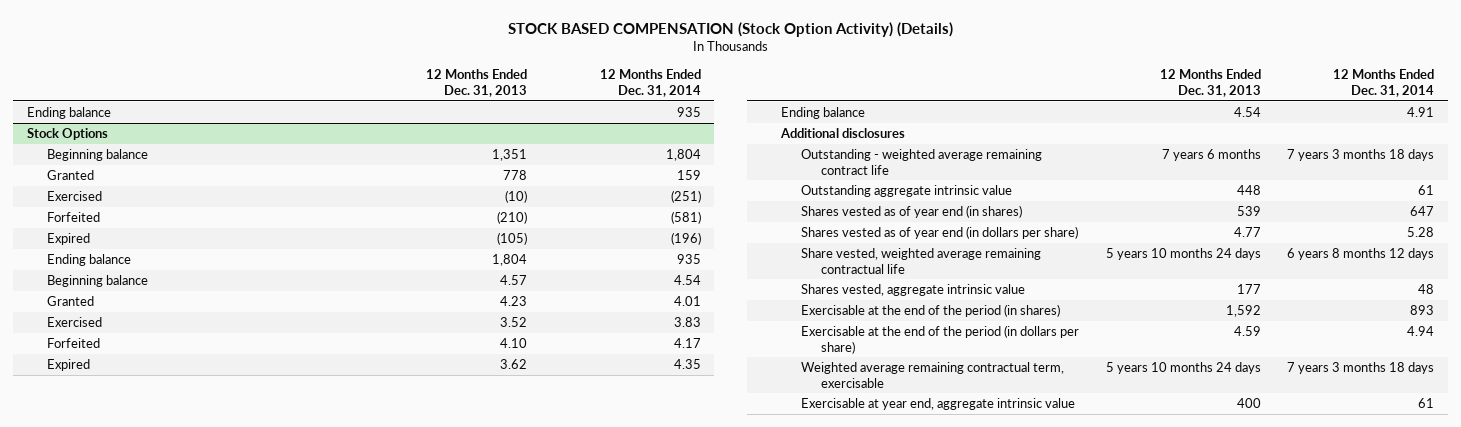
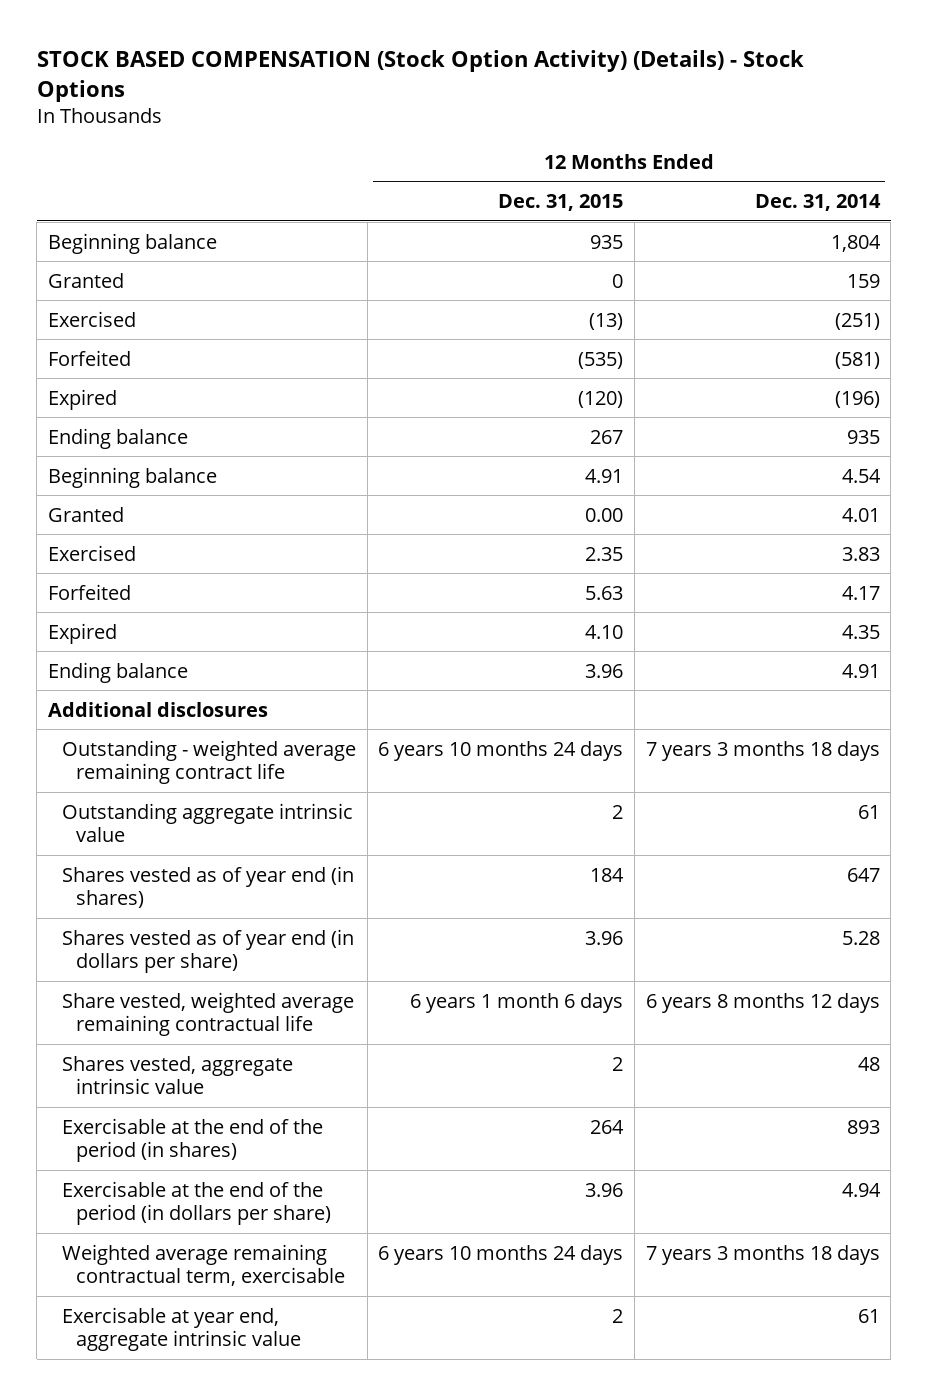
[507,21,953,37] STOCK BASED COMPENSATION (Stock Option Activity) (Details) -> [36,49,804,102] STOCK BASED COMPENSATION (Stock Option Activity) (Details) - Stock Options
[426,69,528,98] 12 Months Ended Dec. 31, 2013 -> none
none -> [498,193,624,211] Dec. 31, 2015
[26,107,111,120] Ending balance -> none
[26,128,108,141] Stock Options -> none

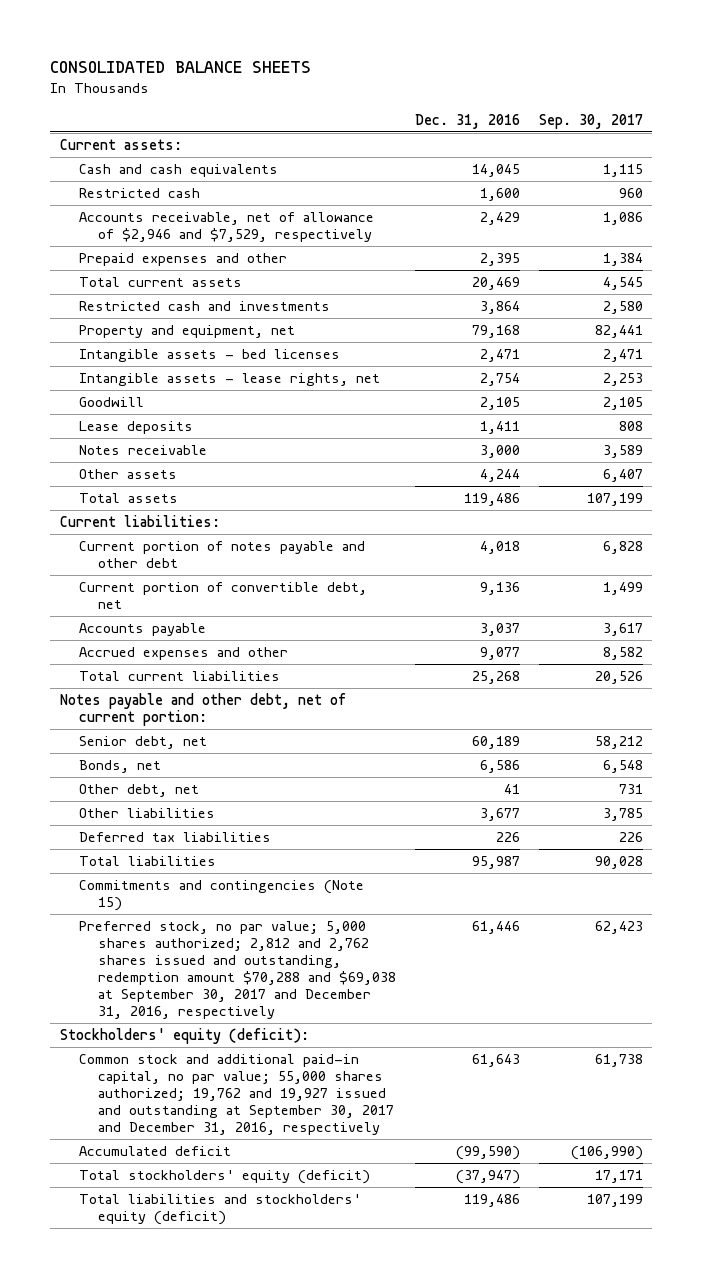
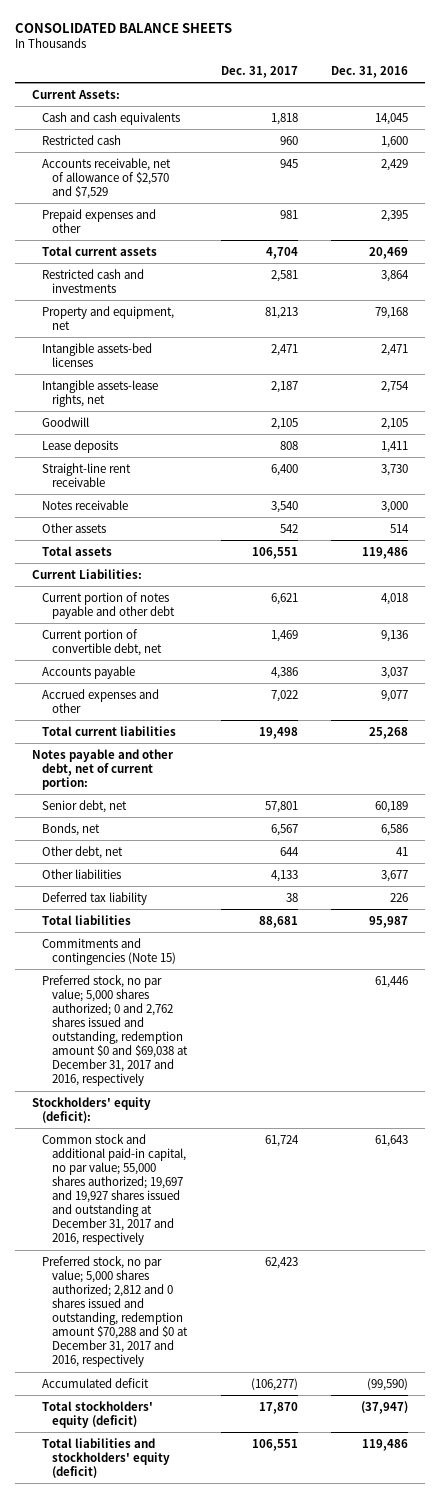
[538,113,643,129] Sep. 30, 2017 -> none
none -> [220,65,298,78] Dec. 31, 2017
[59,139,182,151] Current assets: -> [32,89,121,99] Current Assets:
[78,212,374,243] Accounts receivable, net of allowance of $2,946 and $7,529, respectively -> [41,157,171,199] Accounts receivable, net of allowance of $2,570 and $7,529
[78,349,340,363] Intangible assets - bed licenses -> [41,342,152,367] Intangible assets-bed licenses
[78,373,380,387] Intangible assets - lease rights, net -> [41,379,158,407] Intangible assets-lease rights, net
none -> [41,462,131,487] Straight-line rent receivable
[480,469,521,483] 4,244 -> [390,523,410,533] 514
[59,515,220,528] Current liabilities: -> [32,568,143,579] Current Liabilities:
[78,832,271,843] Deferred tax liabilities -> [41,891,147,905] Deferred tax liability
[78,921,397,1019] Preferred stock, no par value; 5,000 shares authorized; 2,812 and 2,762 shares issued and outstanding, redemption amount $70,288 and $69,038 at September 30, 2017 and December 31, 2016, respectively -> [41,974,188,1087] Preferred stock, no par value; 5,000 shares authorized; 0 and 2,762 shares issued and outstanding, redemption amount $0 and $69,038 at December 31, 2017 and 2016, respectively
[78,1054,395,1135] Common stock and additional paid-in capital, no par value; 55,000 shares authorized; 19,762 and 19,927 issued and outstanding at September 30, 2017 and December 31, 2016, respectively -> [41,1133,186,1246] Common stock and additional paid-in capital, no par value; 55,000 shares authorized; 19,697 and 19,927 shares issued and outstanding at December 31, 2017 and 2016, respectively
none -> [41,1255,188,1368] Preferred stock, no par value; 5,000 shares authorized; 2,812 and 0 shares issued and outstanding, redemption amount $70,288 and $0 at December 31, 2017 and 2016, respectively

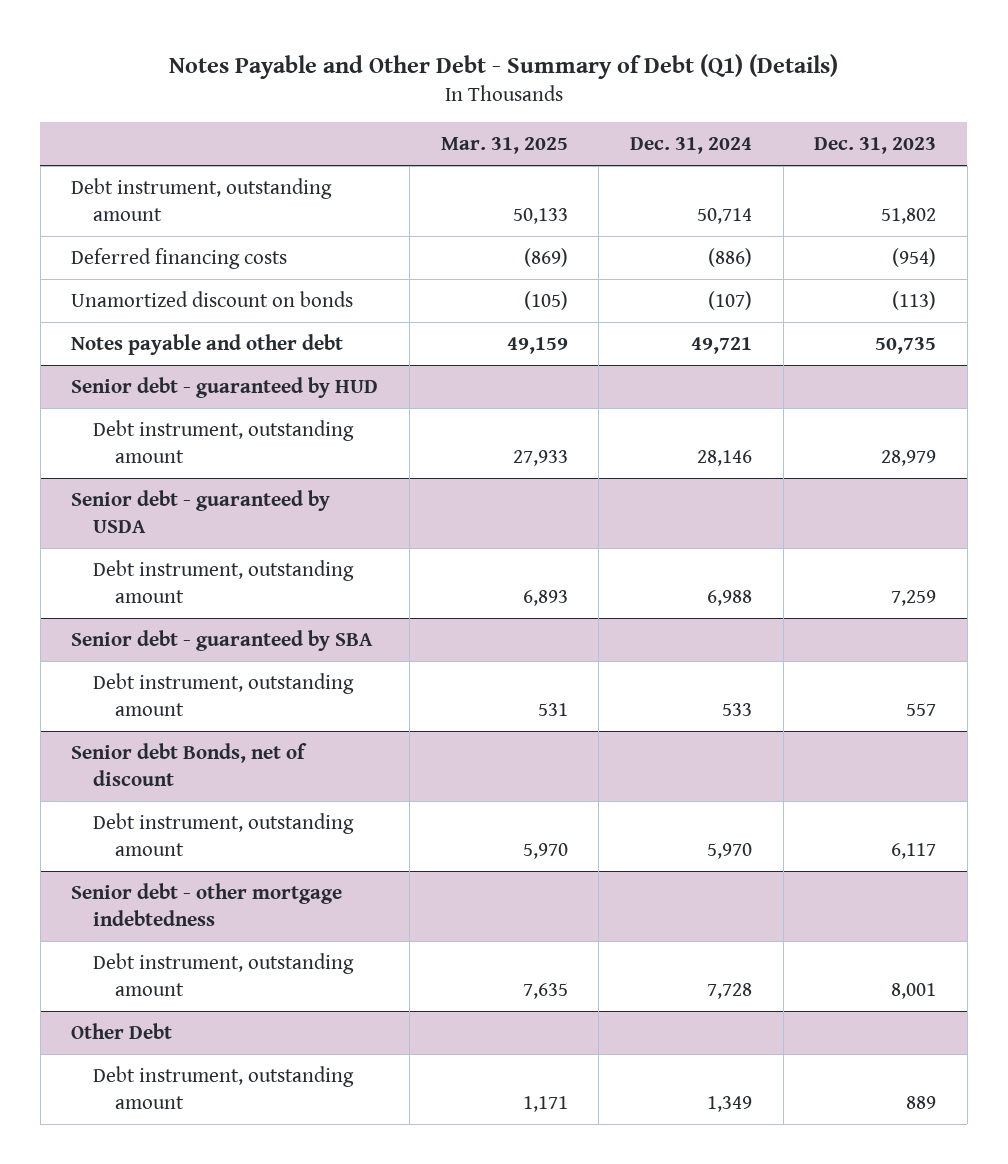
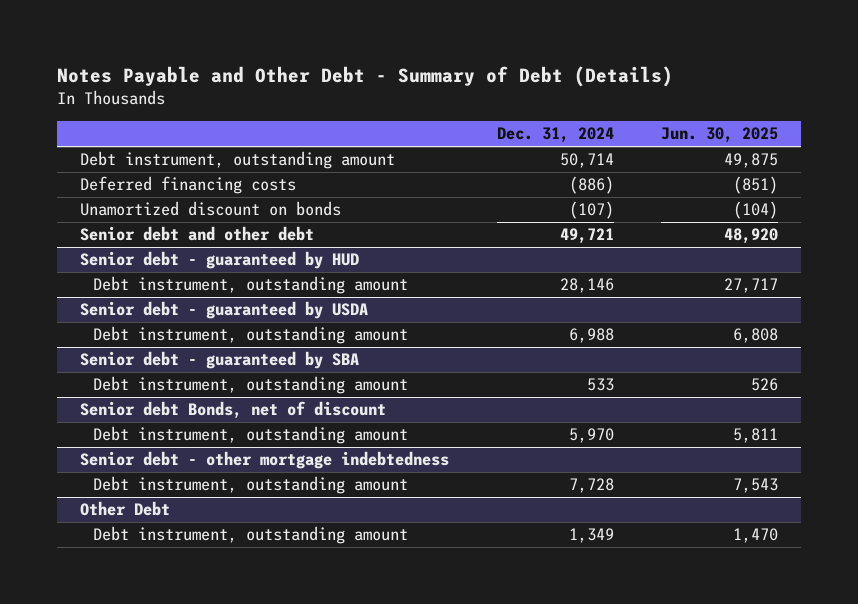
[168,53,838,79] Notes Payable and Other Debt - Summary of Debt (Q1) (Details) -> [56,66,673,88] Notes Payable and Other Debt - Summary of Debt (Details)
[440,136,568,154] Mar. 31, 2025 -> none
[814,136,937,154] Dec. 31, 2023 -> none
none -> [660,127,778,144] Jun. 30, 2025
[71,334,344,356] Notes payable and other debt -> [80,226,315,242] Senior debt and other debt

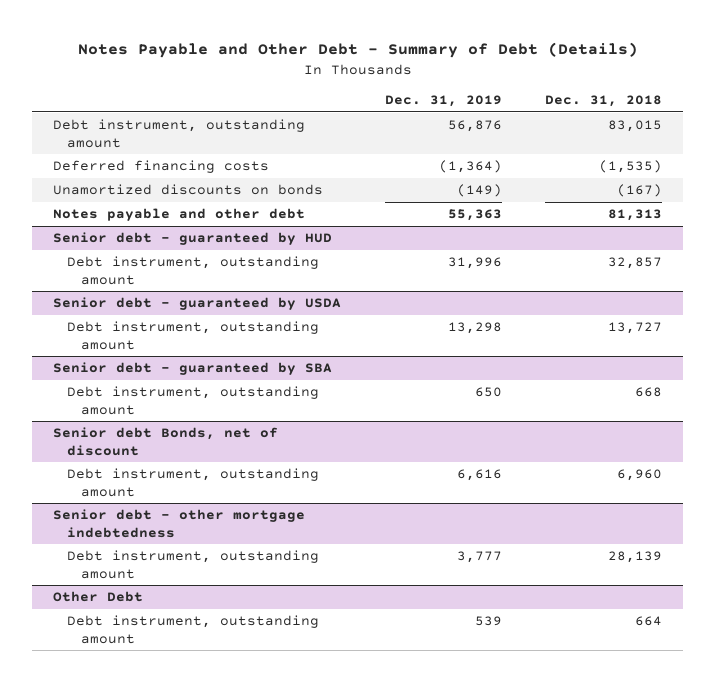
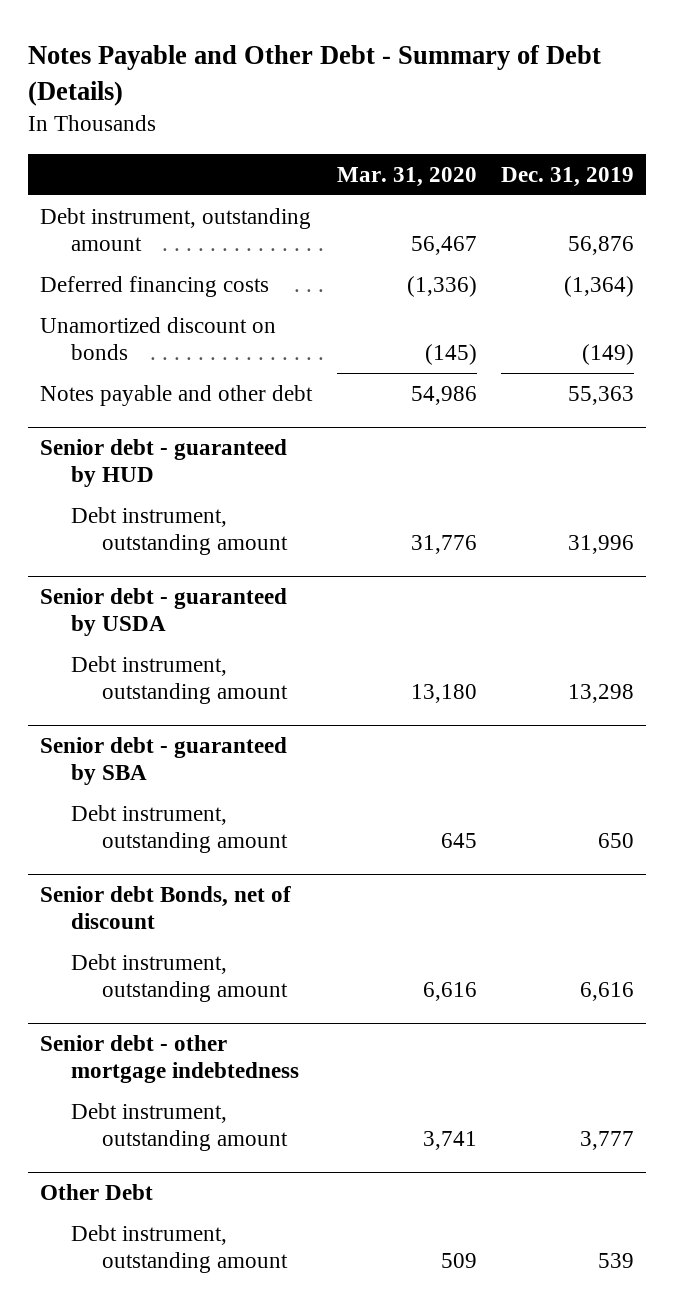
[544,95,662,108] Dec. 31, 2018 -> none
none -> [336,166,477,187] Mar. 31, 2020
[53,184,324,196] Unamortized discounts on bonds -> [40,316,277,360] Unamortized discount on bonds

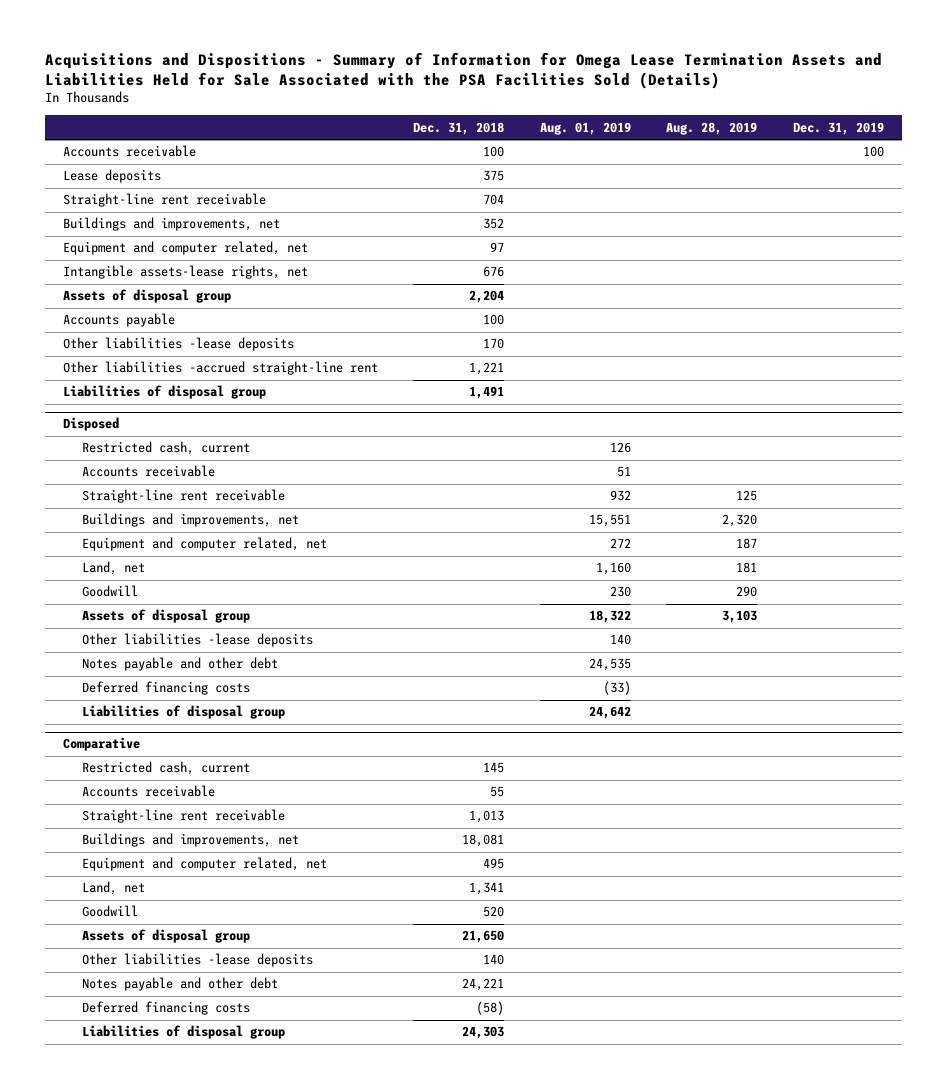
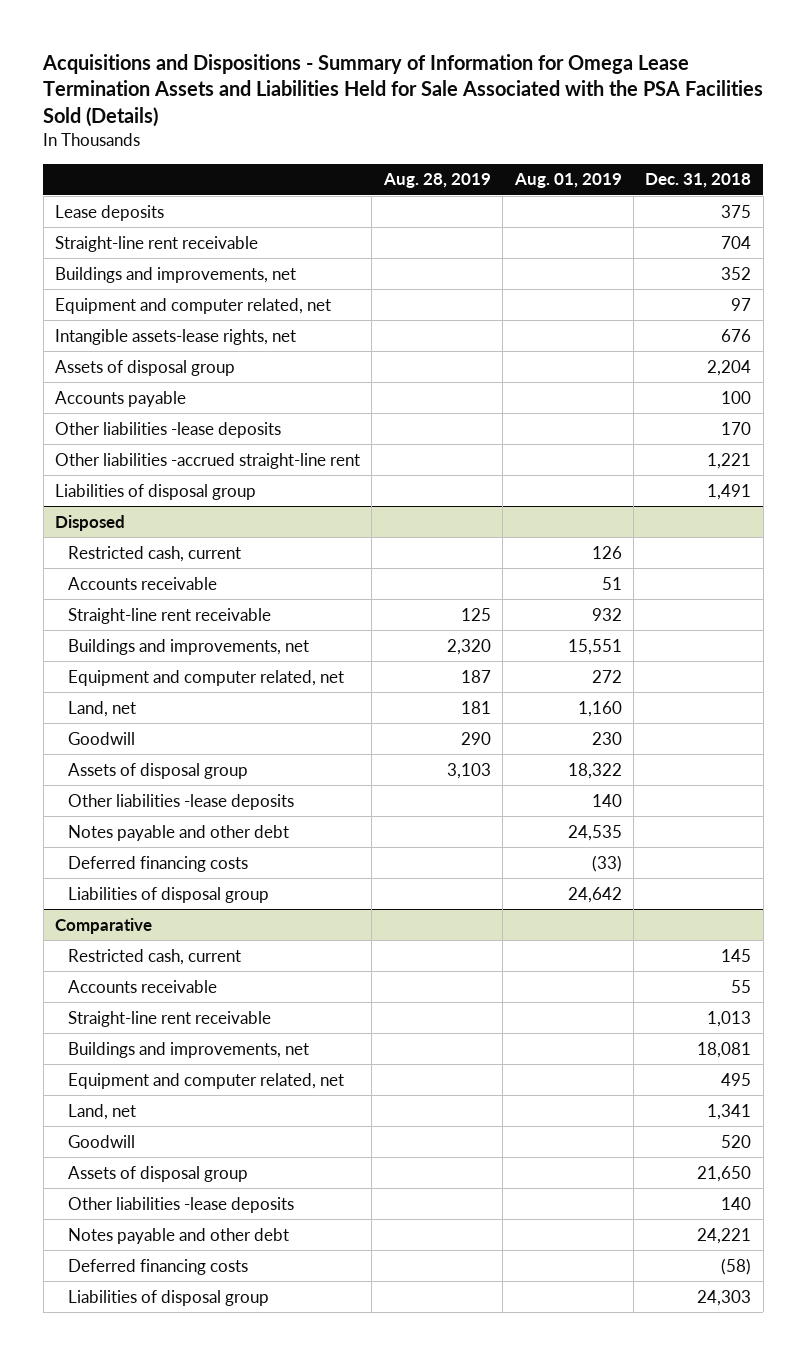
[793,121,885,135] Dec. 31, 2019 -> none
[62,145,196,158] Accounts receivable -> none

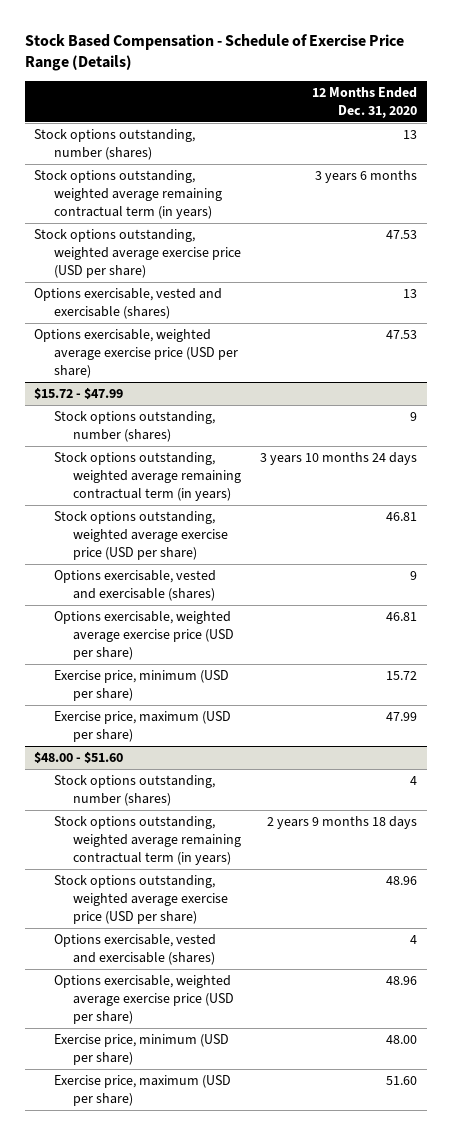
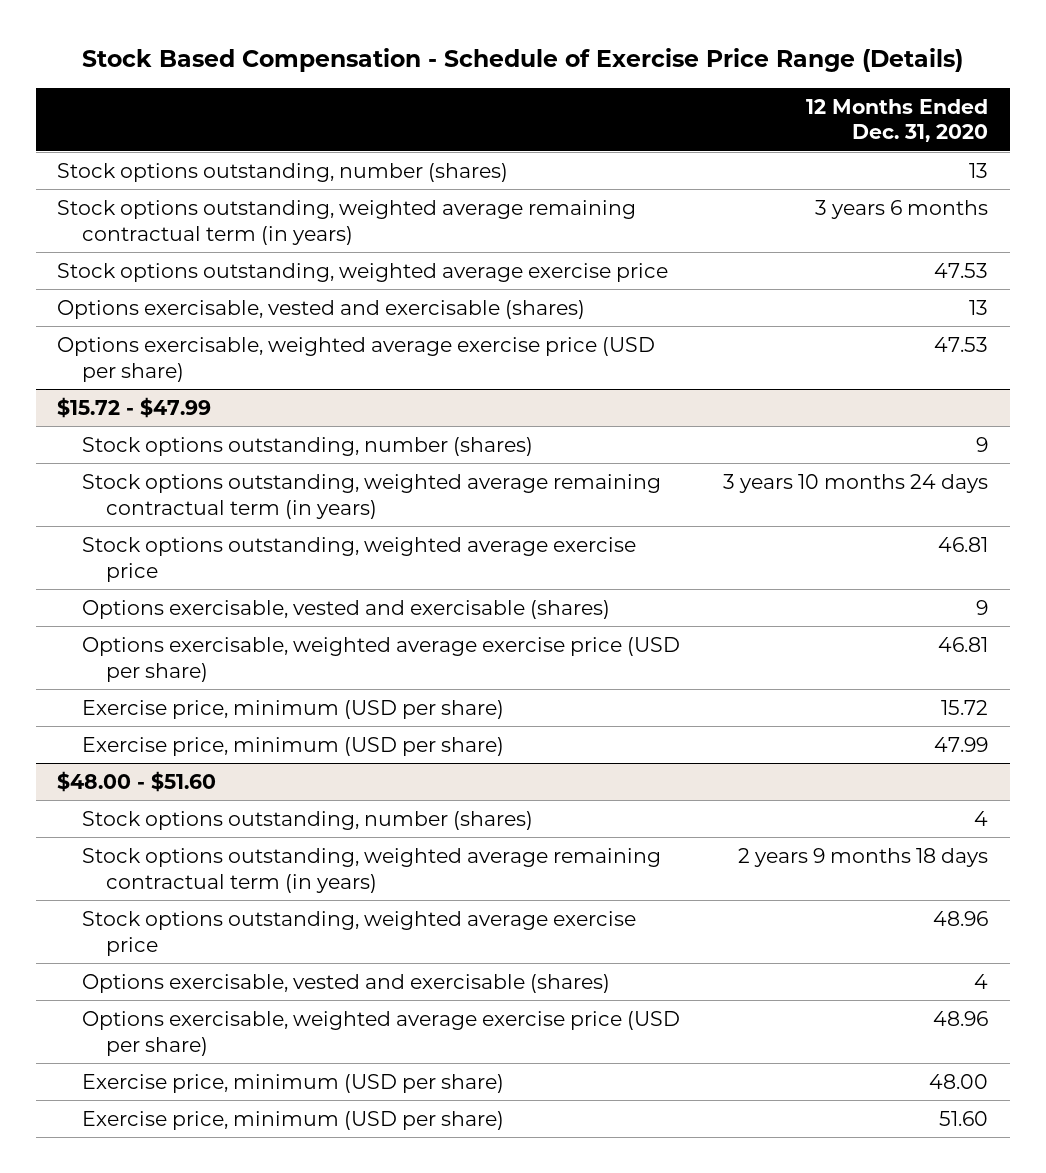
[34,229,241,278] Stock options outstanding, weighted average exercise price (USD per share) -> [57,262,669,282] Stock options outstanding, weighted average exercise price
[53,511,228,560] Stock options outstanding, weighted average exercise price (USD per share) -> [81,536,636,582] Stock options outstanding, weighted average exercise price
[53,711,231,742] Exercise price, maximum (USD per share) -> [81,736,504,756] Exercise price, minimum (USD per share)
[53,875,228,924] Stock options outstanding, weighted average exercise price (USD per share) -> [81,910,636,956] Stock options outstanding, weighted average exercise price
[53,1075,231,1106] Exercise price, maximum (USD per share) -> [81,1110,504,1130] Exercise price, minimum (USD per share)

